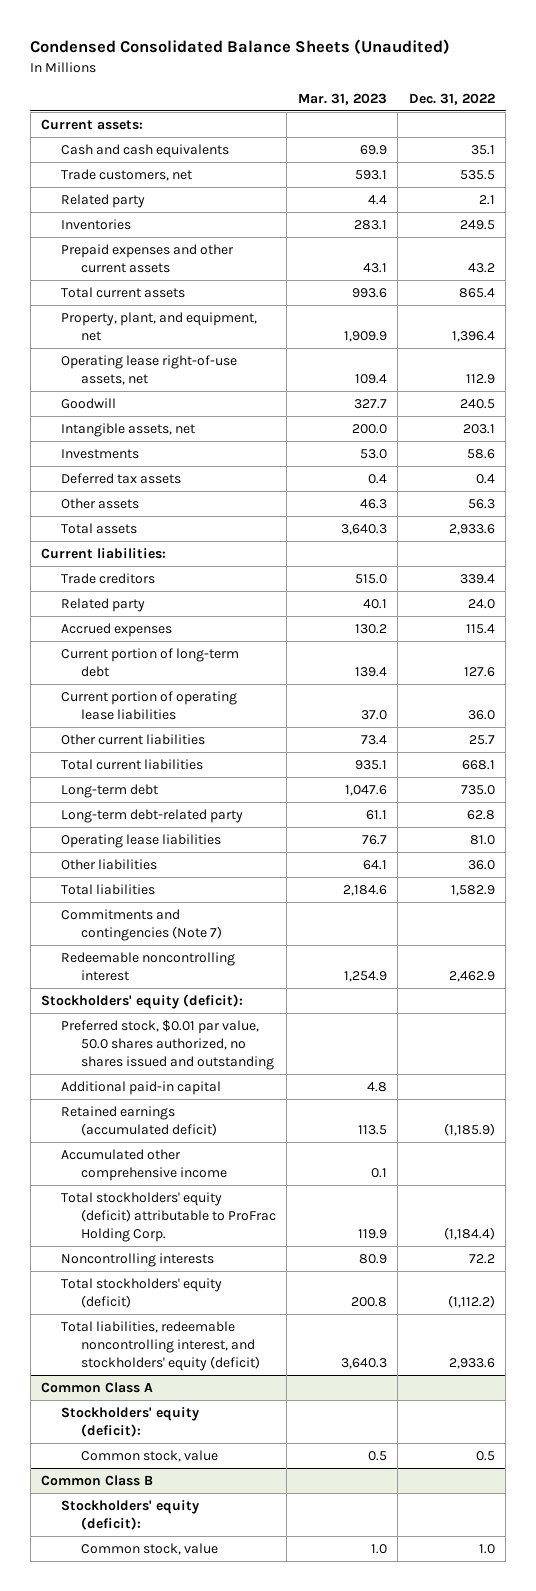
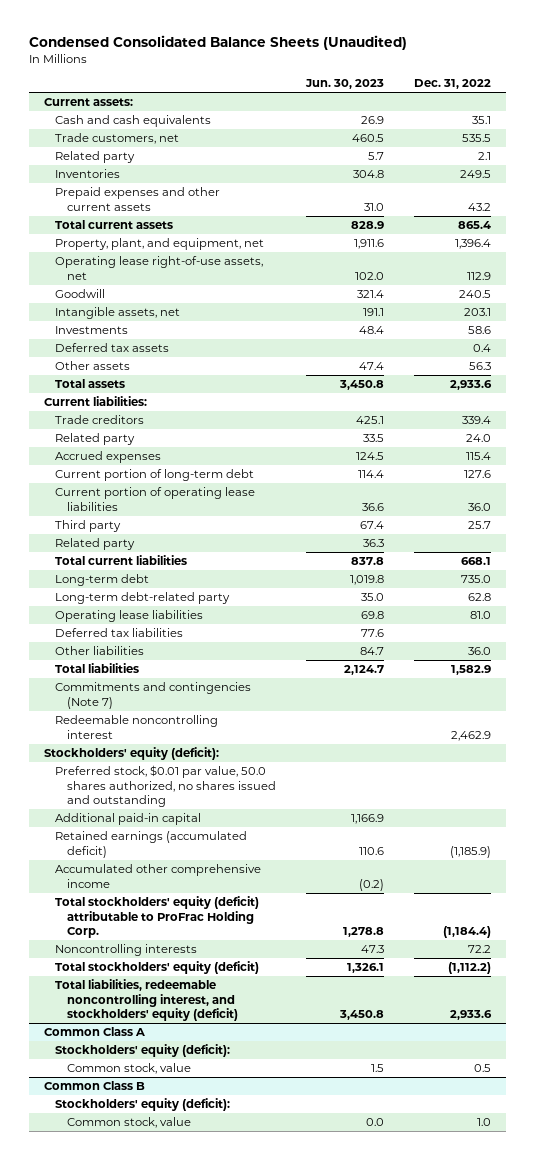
[297,92,387,105] Mar. 31, 2023 -> none
none -> [304,79,384,90] Jun. 30, 2023
[61,733,206,745] Other current liabilities -> [55,520,122,533] Third party
none -> [55,538,136,551] Related party
none -> [55,628,184,638] Deferred tax liabilities

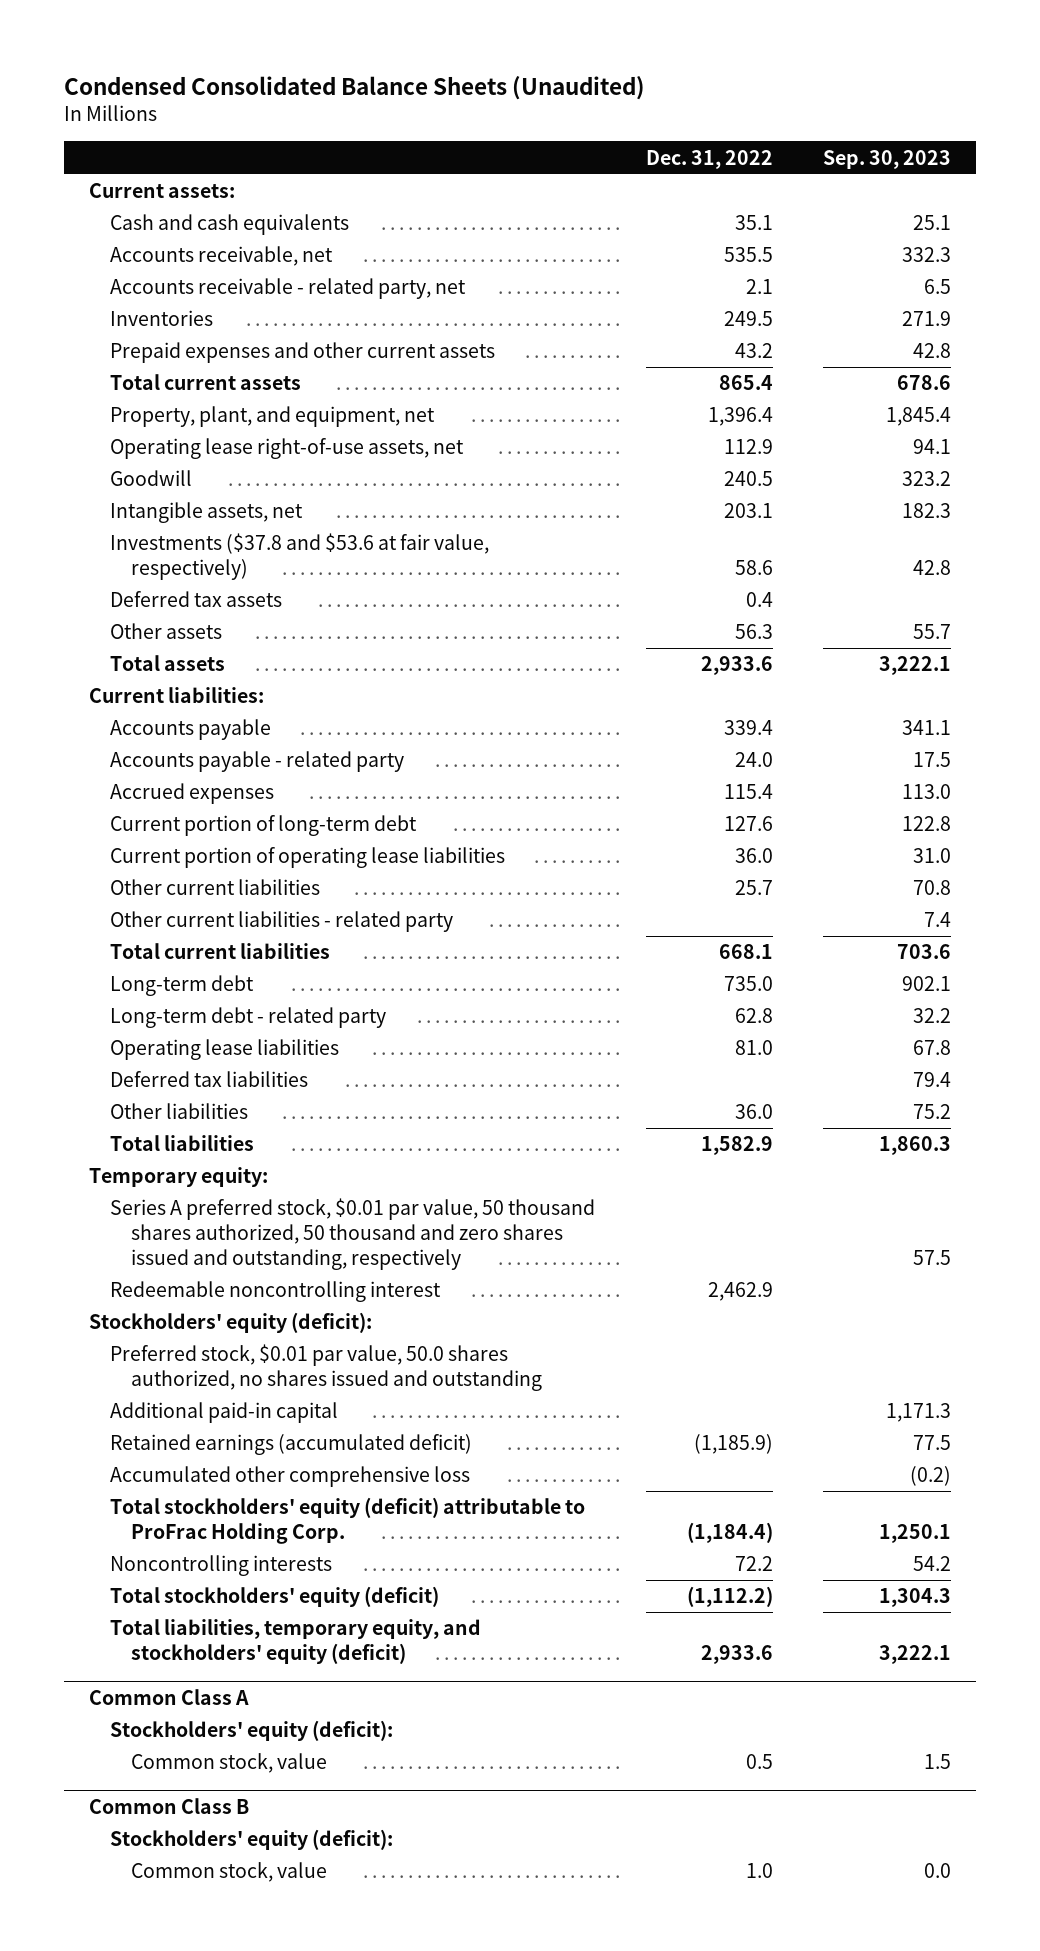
[304,79,384,90] Jun. 30, 2023 -> none
none -> [823,149,952,169] Sep. 30, 2023
[55,151,136,164] Related party -> none
[55,133,180,145] Trade customers, net -> [109,246,333,267] Accounts receivable, net
none -> [109,278,466,300] Accounts receivable - related party, net
[55,326,129,335] Investments -> [109,533,489,581] Investments ($37.8 and $53.6 at fair value, respectively)
[55,415,145,425] Trade creditors -> [109,719,271,741] Accounts payable
[55,433,136,446] Related party -> [109,751,404,773] Accounts payable - related party
[55,538,136,551] Related party -> none
[55,520,122,533] Third party -> [109,879,320,896] Other current liabilities
none -> [109,911,453,933] Other current liabilities - related party
[55,592,231,605] Long-term debt-related party -> [109,1007,386,1029] Long-term debt - related party
[55,682,252,709] Commitments and contingencies (Note 7) -> none
none -> [89,1167,269,1188] Temporary equity:
none -> [109,1198,595,1271] Series A preferred stock, $0.01 par value, 50 thousand shares authorized, 50 thousand and zero shares issued and outstanding, respectively
[55,864,262,888] Accumulated other comprehensive income -> [109,1466,470,1488] Accumulated other comprehensive loss
[55,979,238,1022] Total liabilities, redeemable noncontrolling interest, and stockholders' equity (deficit) -> [109,1619,481,1665] Total liabilities, temporary equity, and stockholders' equity (deficit)

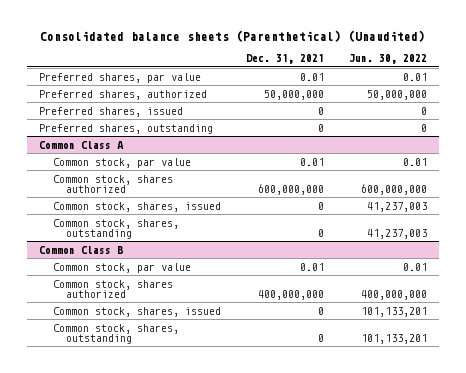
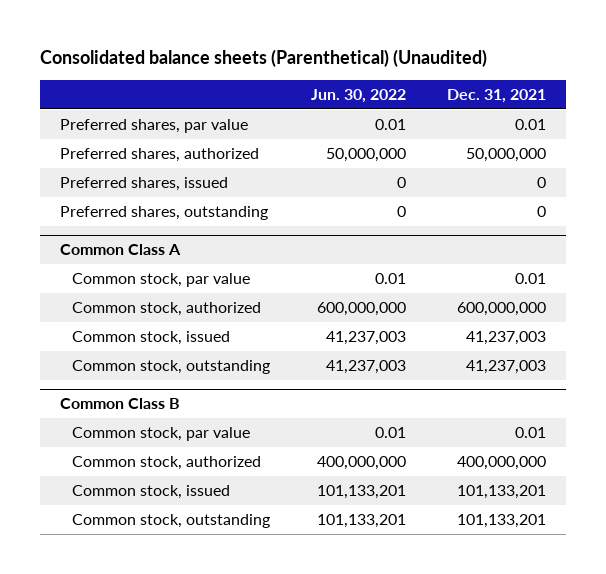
[52,174,173,193] Common stock, shares authorized -> [72,302,262,317] Common stock, authorized
[52,201,221,212] Common stock, shares, issued -> [72,331,231,346] Common stock, issued
[317,201,324,210] 0 -> [466,331,547,346] 41,237,003
[52,218,179,239] Common stock, shares, outstanding -> [72,360,271,375] Common stock, outstanding
[317,228,324,237] 0 -> [466,360,547,375] 41,237,003
[52,279,173,298] Common stock, shares authorized -> [72,456,262,471] Common stock, authorized
[52,306,221,317] Common stock, shares, issued -> [72,485,231,500] Common stock, issued
[317,306,324,315] 0 -> [457,485,547,500] 101,133,201
[52,323,179,344] Common stock, shares, outstanding -> [72,514,271,529] Common stock, outstanding
[317,333,324,342] 0 -> [457,514,547,529] 101,133,201

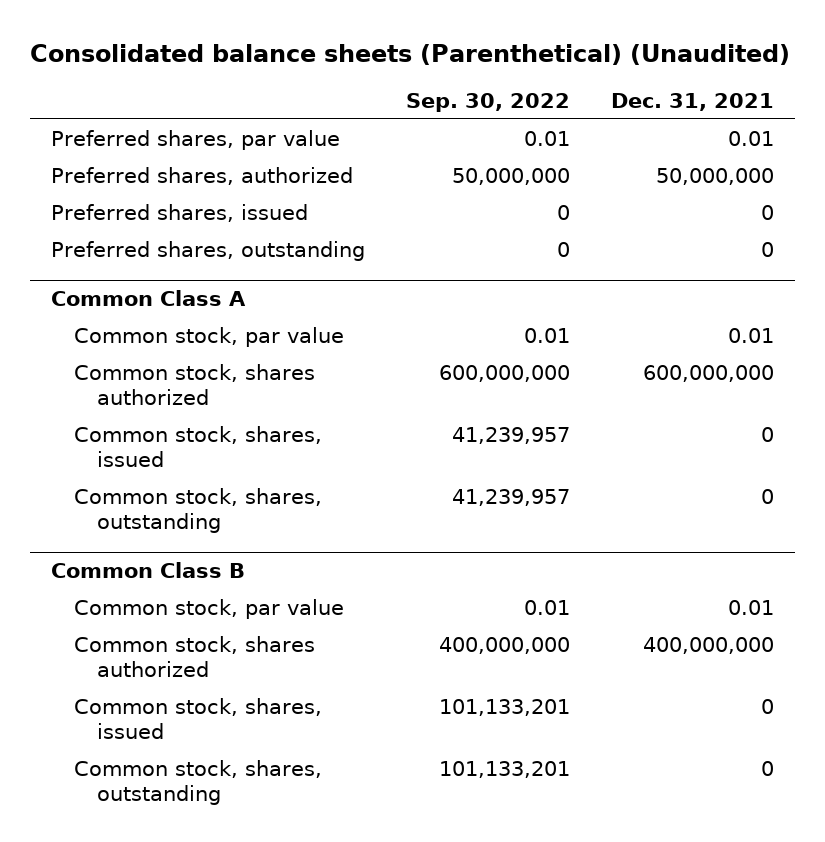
[311,88,407,103] Jun. 30, 2022 -> none
none -> [405,92,570,112] Sep. 30, 2022
[72,302,262,317] Common stock, authorized -> [73,363,315,405] Common stock, shares authorized
[72,331,231,346] Common stock, issued -> [73,425,322,467] Common stock, shares, issued
[466,331,547,346] 41,237,003 -> [760,426,774,442] 0
[72,360,271,375] Common stock, outstanding -> [73,487,322,533] Common stock, shares, outstanding
[466,360,547,375] 41,237,003 -> [760,488,774,504] 0
[72,456,262,471] Common stock, authorized -> [73,635,315,677] Common stock, shares authorized
[72,485,231,500] Common stock, issued -> [73,697,322,739] Common stock, shares, issued
[457,485,547,500] 101,133,201 -> [760,698,774,714] 0
[72,514,271,529] Common stock, outstanding -> [73,759,322,805] Common stock, shares, outstanding
[457,514,547,529] 101,133,201 -> [760,760,774,776] 0

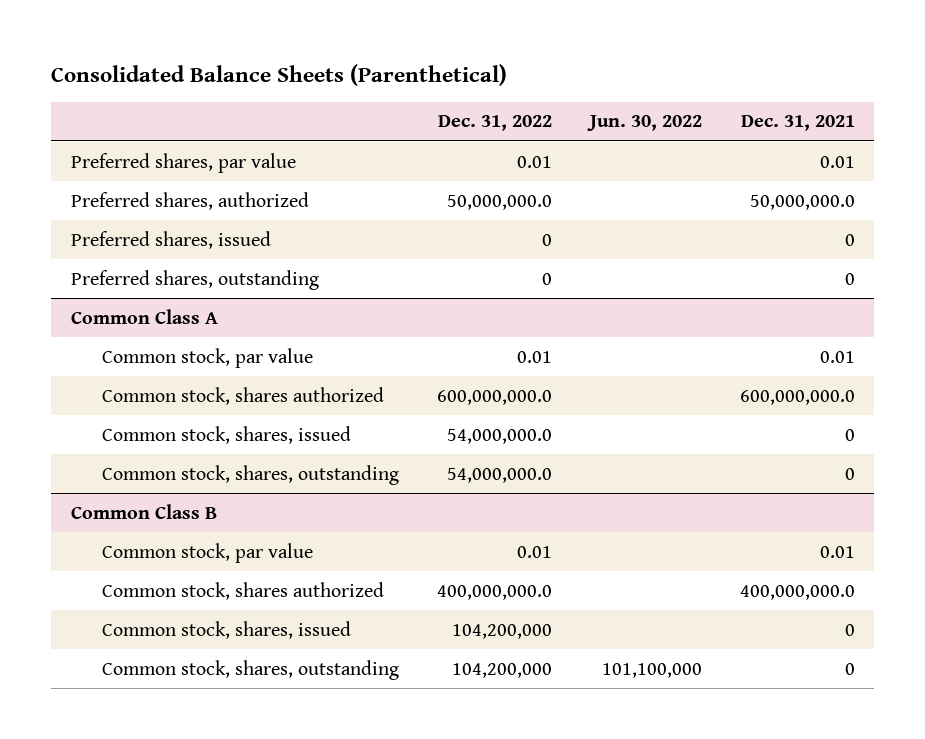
[30,43,791,65] Consolidated balance sheets (Parenthetical) (Unaudited) -> [51,64,508,87] Consolidated Balance Sheets (Parenthetical)
[405,92,570,112] Sep. 30, 2022 -> none
none -> [437,115,552,132] Dec. 31, 2022
none -> [586,115,702,132] Jun. 30, 2022
[655,167,774,185] 50,000,000 -> [749,194,855,210] 50,000,000.0
[642,364,774,382] 600,000,000 -> [739,389,855,405] 600,000,000.0
[642,636,774,654] 400,000,000 -> [739,584,855,600] 400,000,000.0

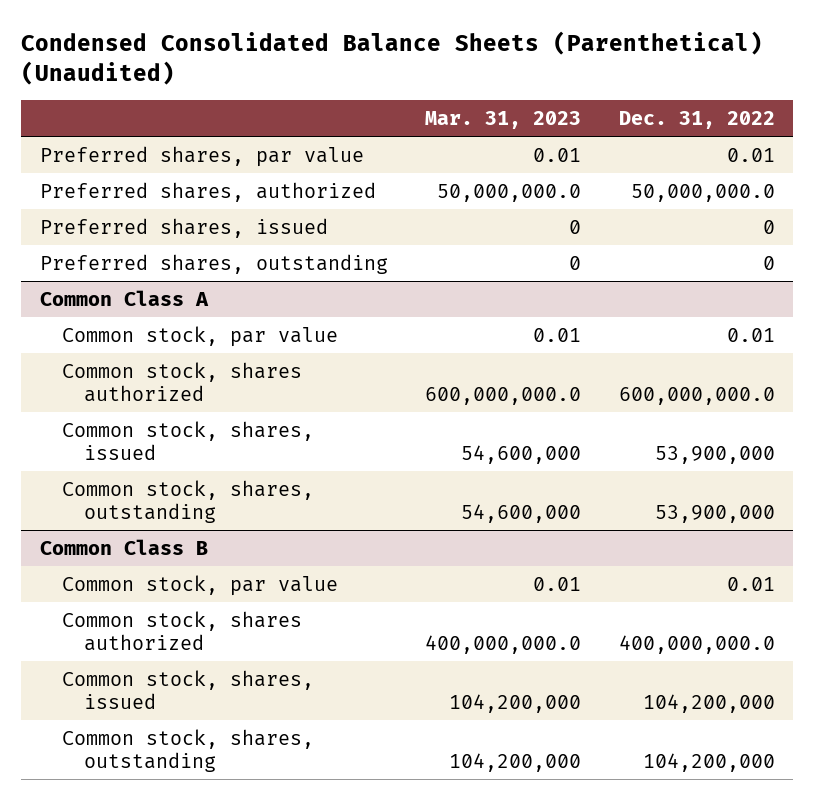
[51,64,508,87] Consolidated Balance Sheets (Parenthetical) -> [21,31,764,86] Condensed Consolidated Balance Sheets (Parenthetical) (Unaudited)
[586,115,702,132] Jun. 30, 2022 -> none
[740,115,855,132] Dec. 31, 2021 -> none
none -> [425,111,582,130] Mar. 31, 2023
[446,428,552,444] 54,000,000.0 -> [654,446,775,465] 53,900,000
[446,467,552,483] 54,000,000.0 -> [654,505,775,524] 53,900,000

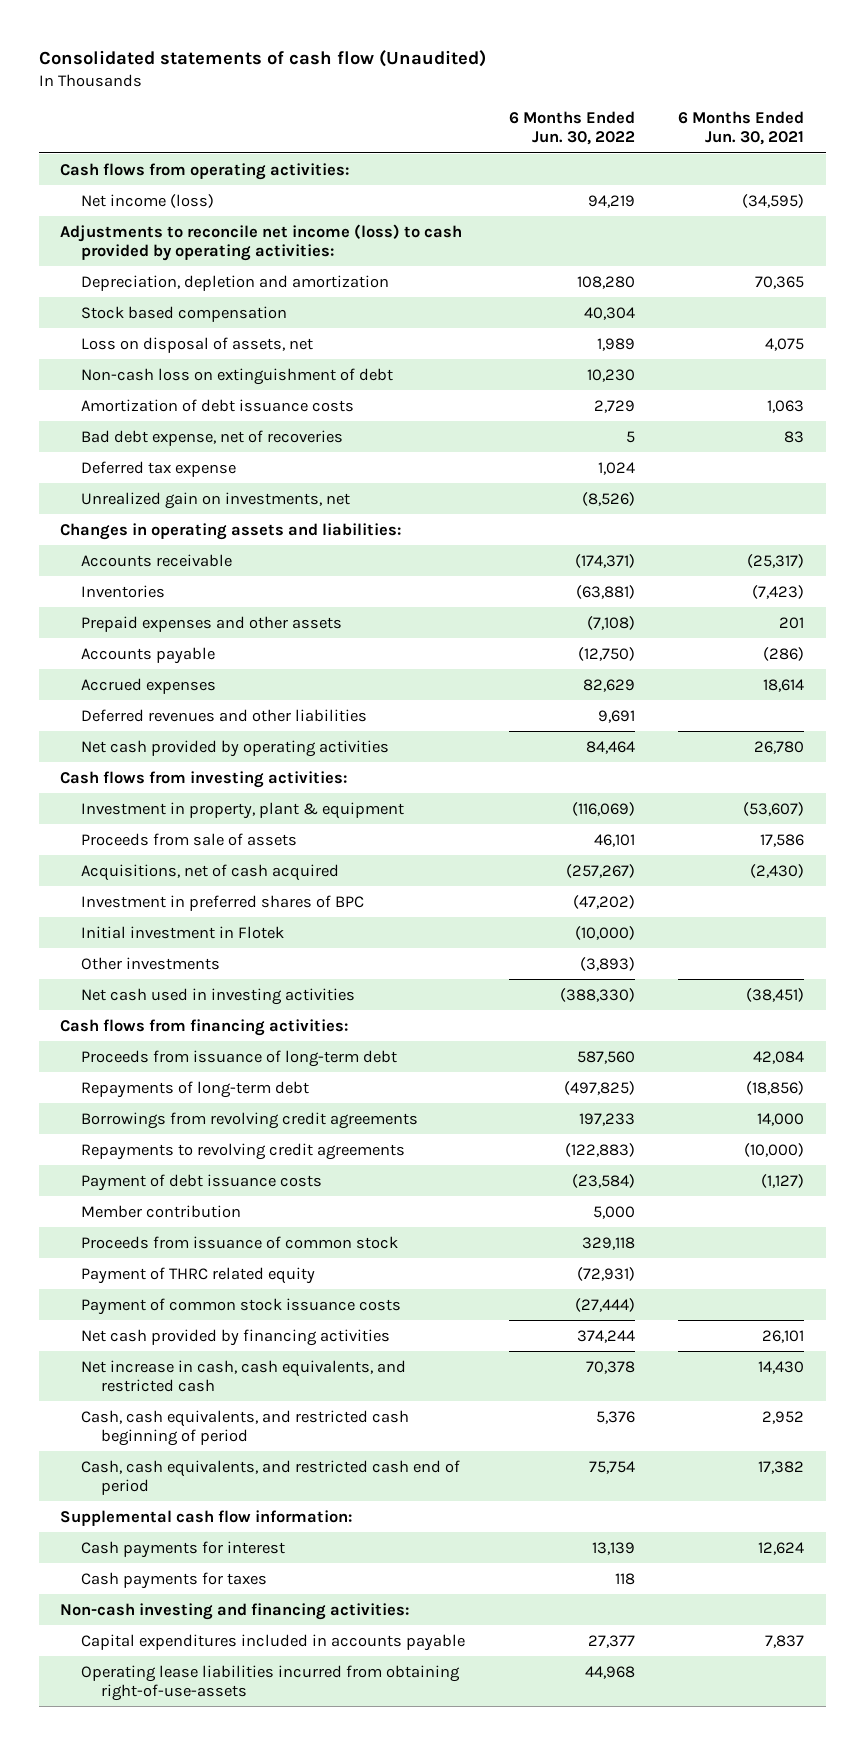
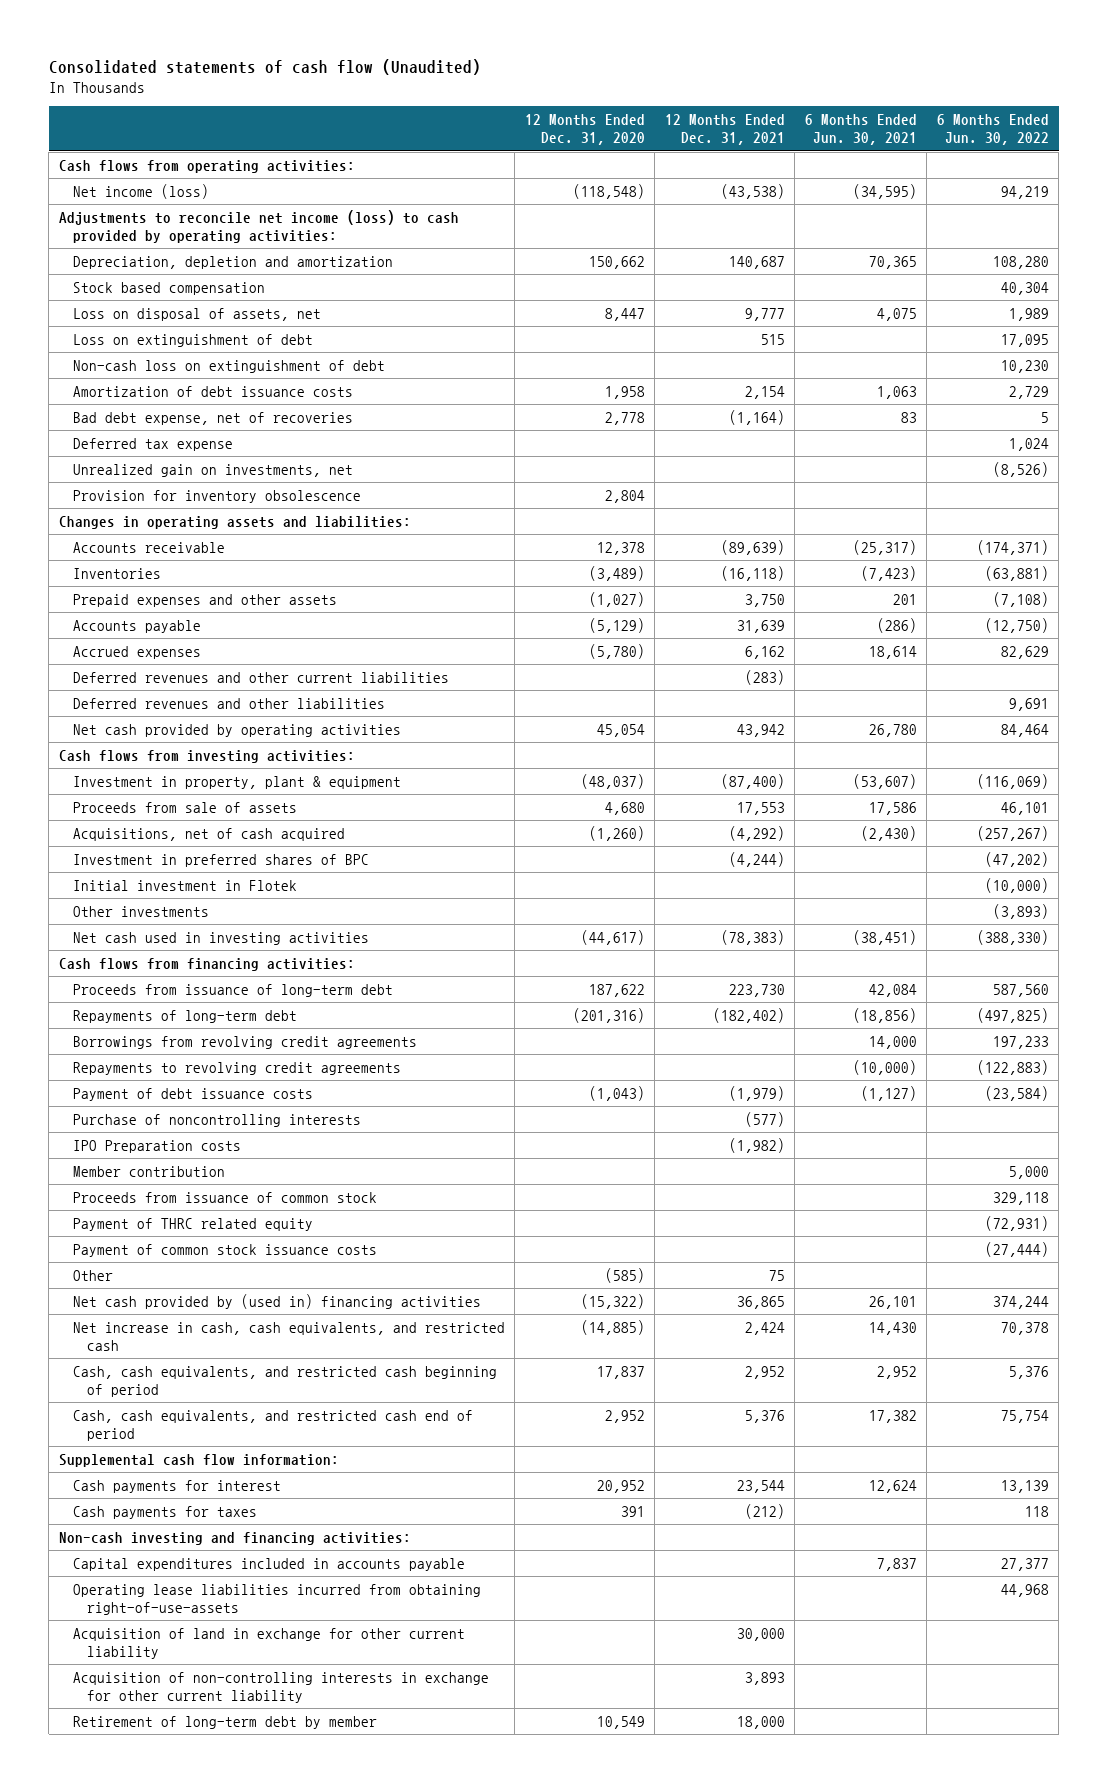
none -> [524,114,645,146] 12 Months Ended Dec. 31, 2020
none -> [664,114,785,146] 12 Months Ended Dec. 31, 2021
none -> [72,333,313,347] Loss on extinguishment of debt
none -> [72,489,361,503] Provision for inventory obsolescence
none -> [72,671,449,683] Deferred revenues and other current liabilities
none -> [72,1113,361,1127] Purchase of noncontrolling interests
none -> [72,1139,241,1153] IPO Preparation costs
none -> [72,1269,113,1281] Other
[80,1328,390,1346] Net cash provided by financing activities -> [72,1293,481,1309] Net cash provided by (used in) financing activities
none -> [72,1627,465,1659] Acquisition of land in exchange for other current liability
none -> [72,1671,489,1703] Acquisition of non-controlling interests in exchange for other current liability
none -> [72,1715,377,1729] Retirement of long-term debt by member

